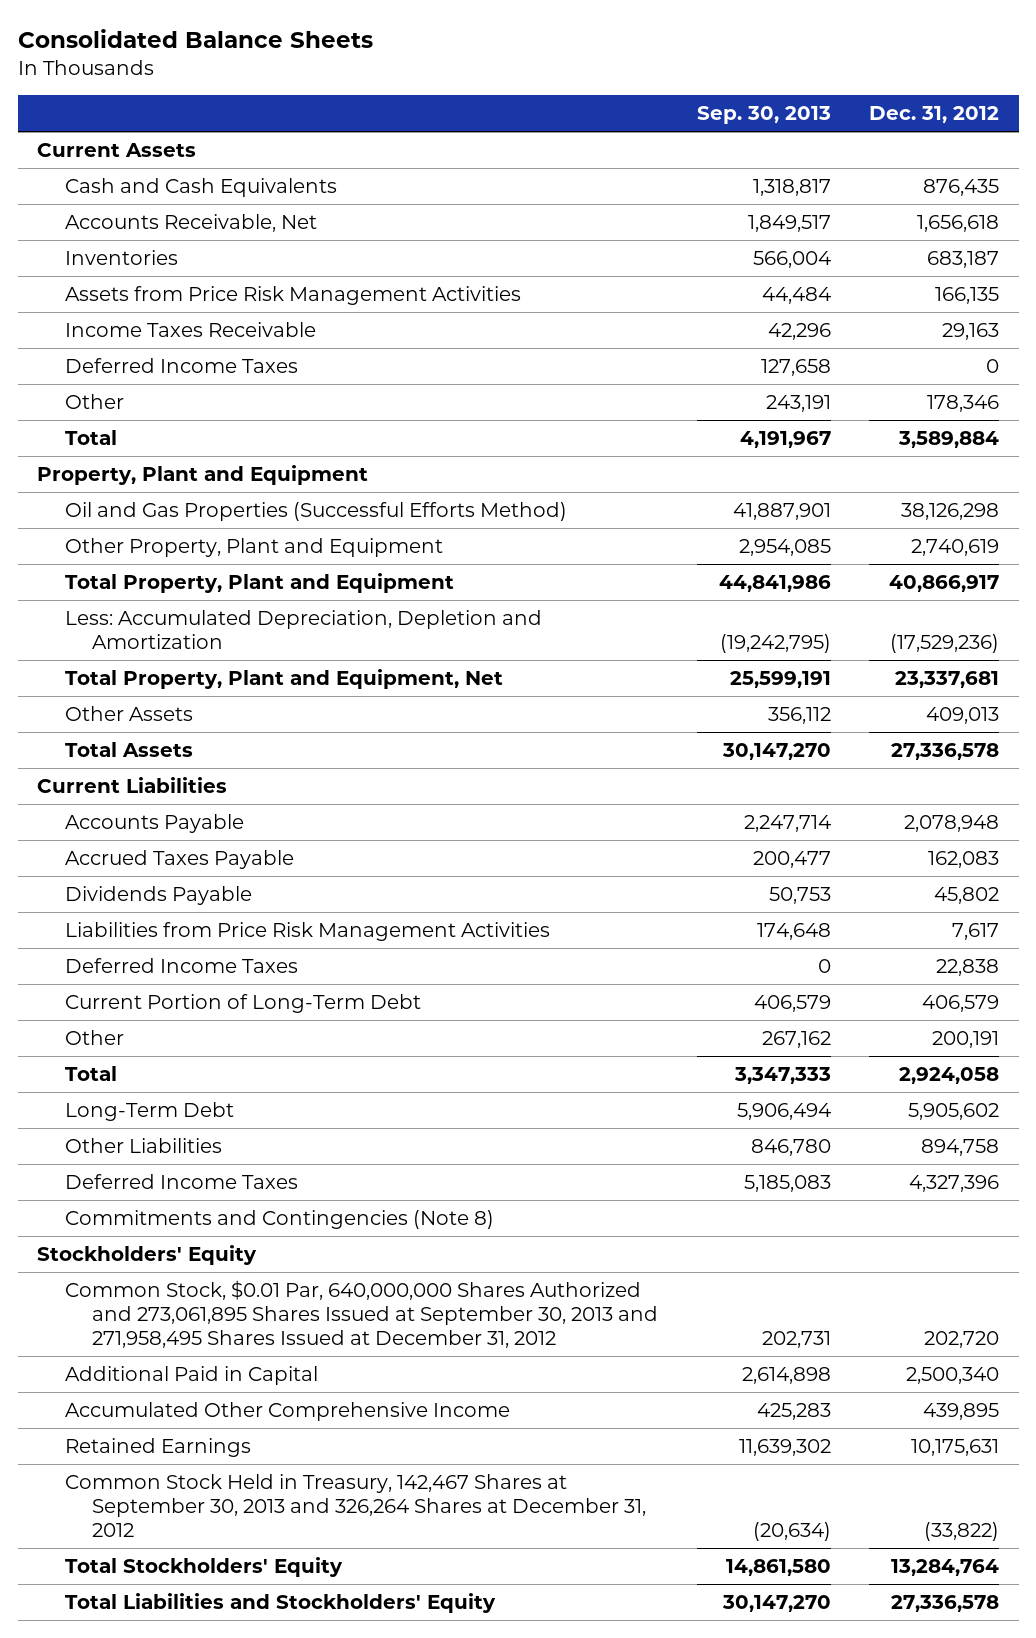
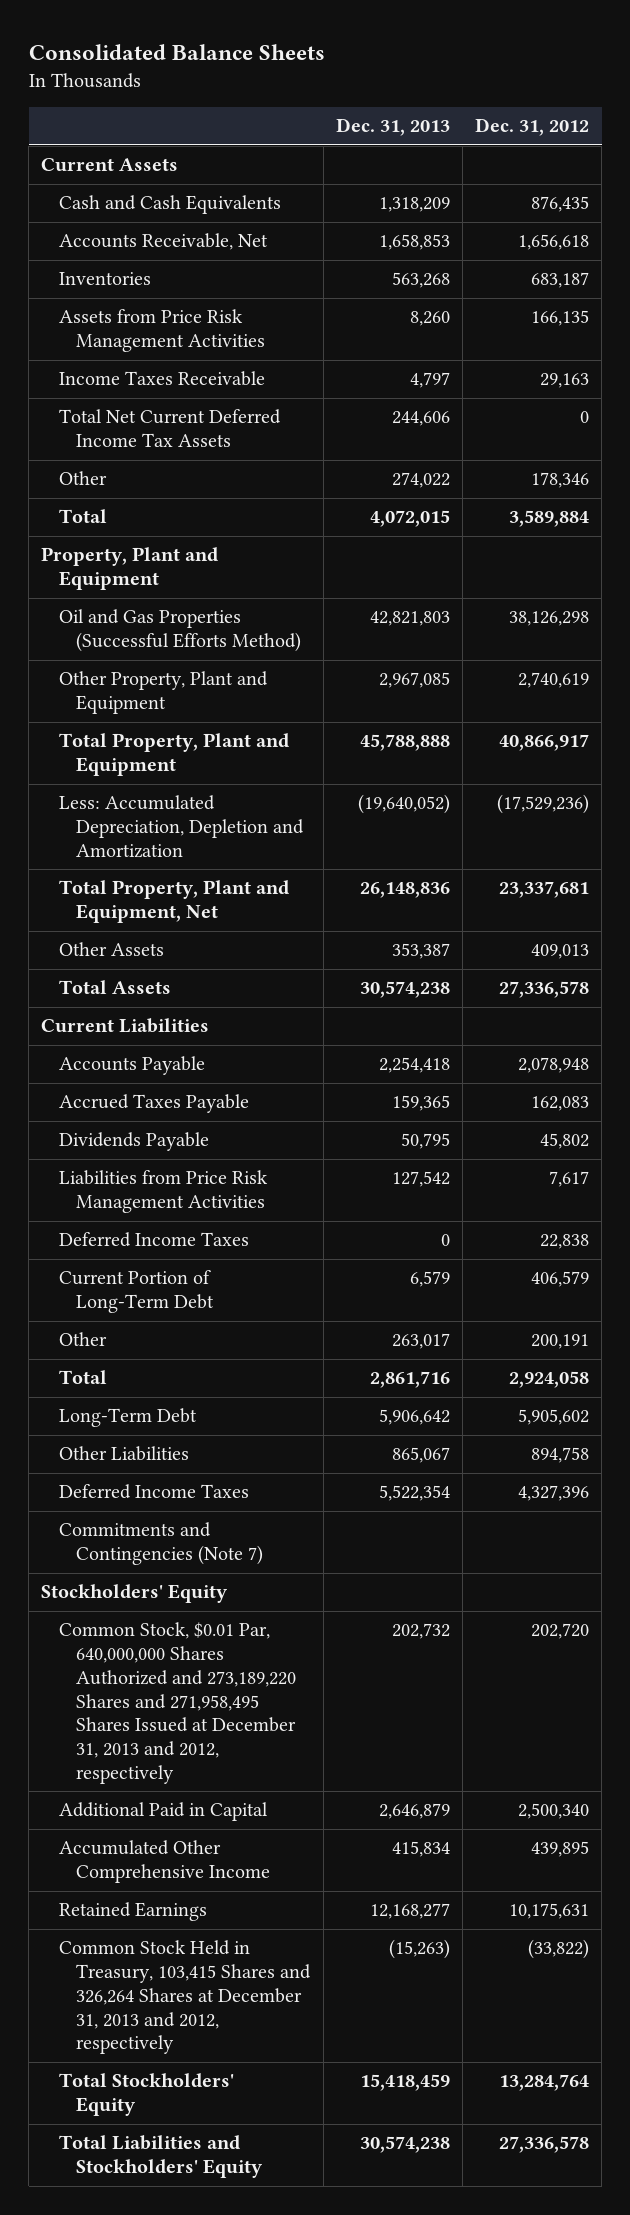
[696,106,831,125] Sep. 30, 2013 -> none
none -> [335,118,450,137] Dec. 31, 2013
[64,357,298,373] Deferred Income Taxes -> [58,409,281,448] Total Net Current Deferred Income Tax Assets
[64,1209,494,1229] Commitments and Contingencies (Note 8) -> [58,1522,264,1566] Commitments and Contingencies (Note 7)
[64,1279,659,1348] Common Stock, $0.01 Par, 640,000,000 Shares Authorized and 273,061,895 Shares Issued at September 30, 2013 and 271,958,495 Shares Issued at December 31, 2012 -> [58,1622,297,1784] Common Stock, $0.01 Par, 640,000,000 Shares Authorized and 273,189,220 Shares and 271,958,495 Shares Issued at December 31, 2013 and 2012, respectively
[64,1473,647,1537] Common Stock Held in Treasury, 142,467 Shares at September 30, 2013 and 326,264 Shares at December 31, 2012 -> [58,1940,312,2055] Common Stock Held in Treasury, 103,415 Shares and 326,264 Shares at December 31, 2013 and 2012, respectively

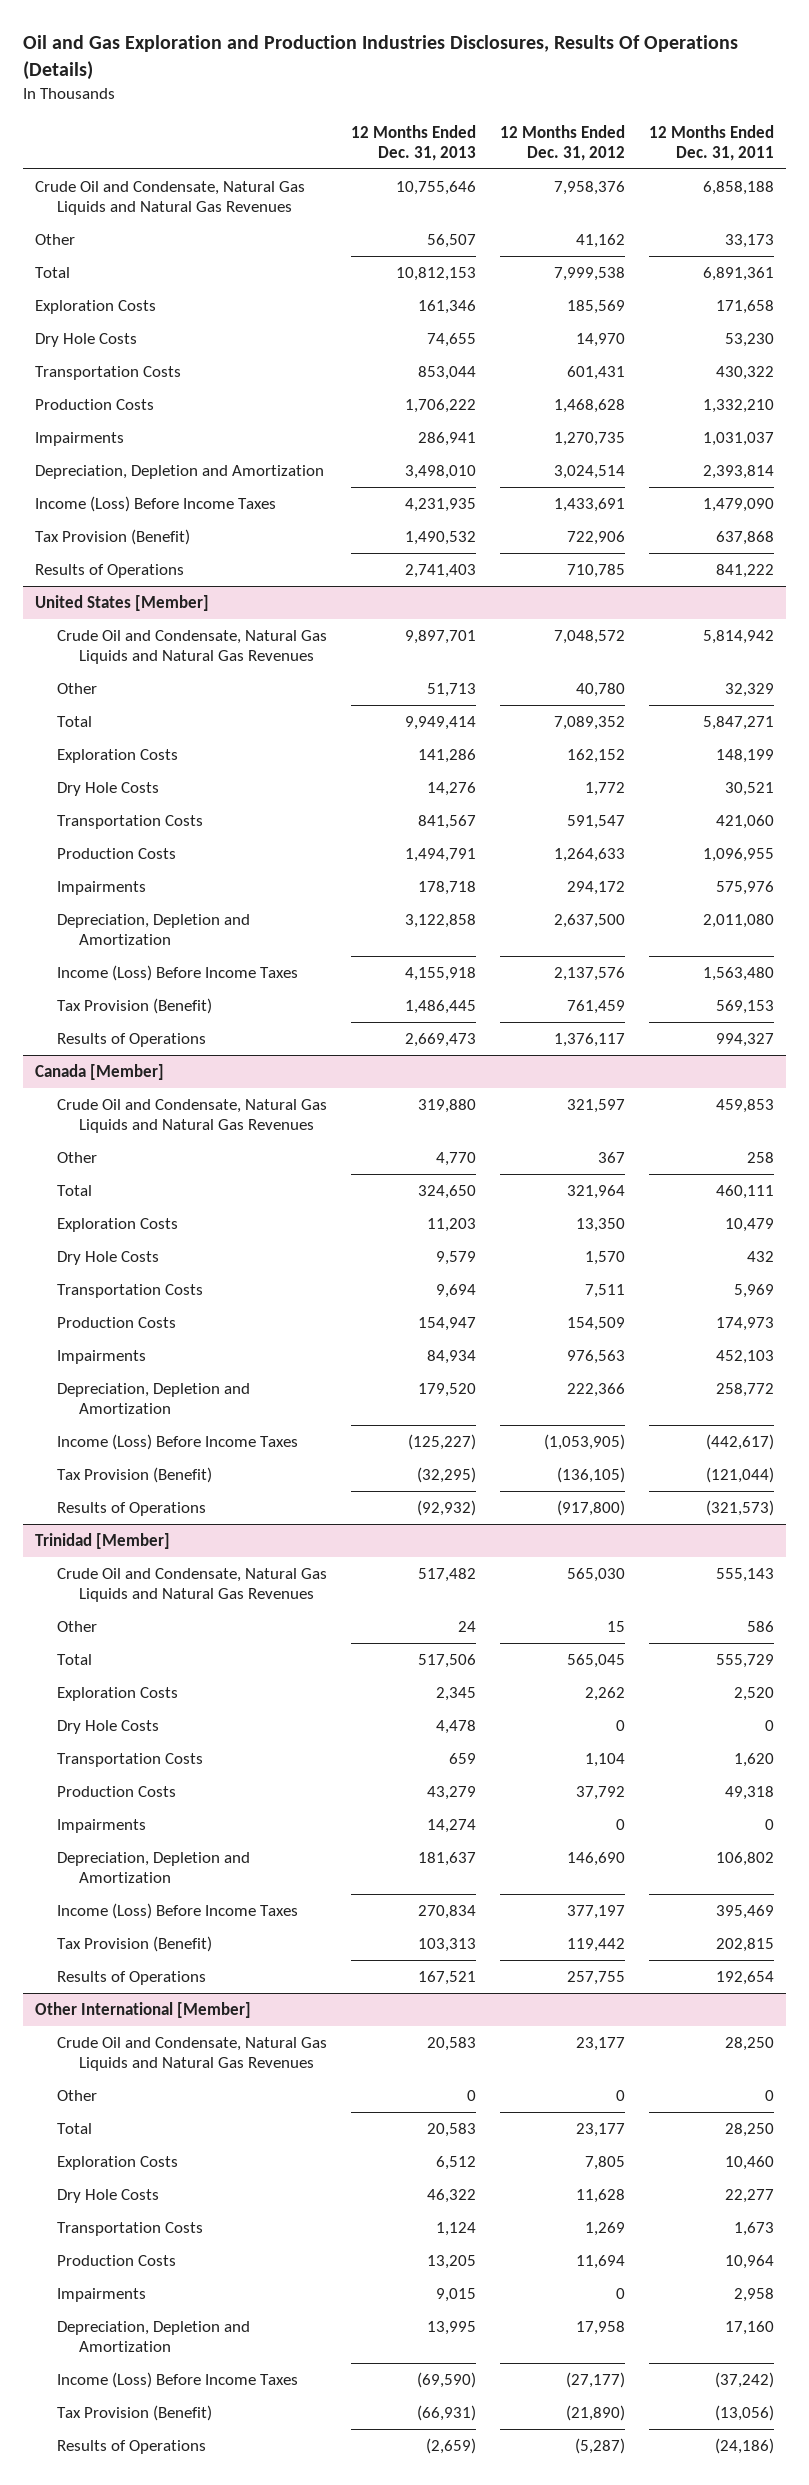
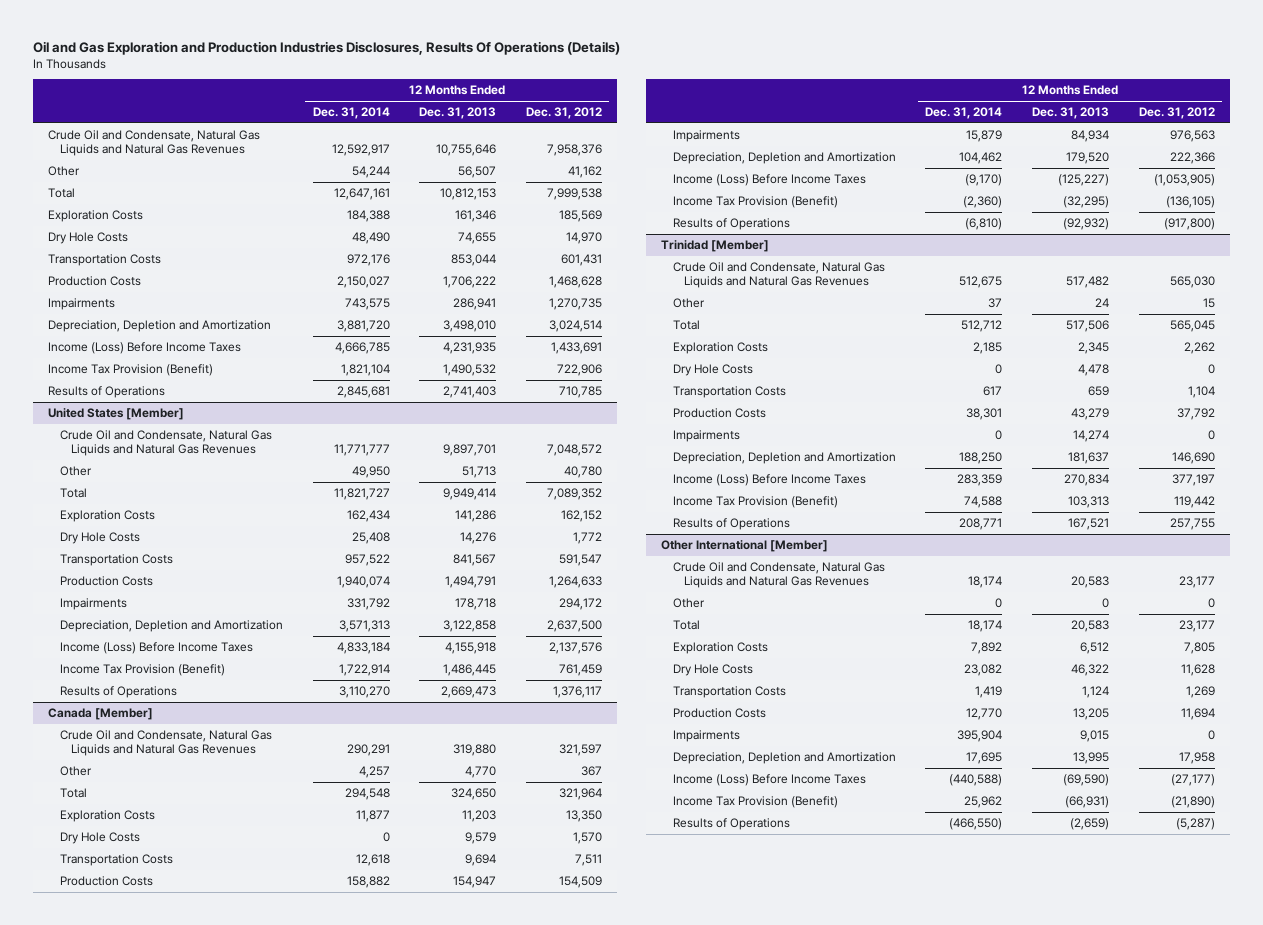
[648,125,774,162] 12 Months Ended Dec. 31, 2011 -> none
none -> [312,107,390,120] Dec. 31, 2014
[34,528,190,545] Tax Provision (Benefit) -> [48,363,214,376] Income Tax Provision (Benefit)
[56,997,212,1014] Tax Provision (Benefit) -> [59,663,225,676] Income Tax Provision (Benefit)
[56,1466,212,1483] Tax Provision (Benefit) -> [672,195,838,208] Income Tax Provision (Benefit)
[56,1935,212,1952] Tax Provision (Benefit) -> [672,495,838,508] Income Tax Provision (Benefit)
[56,2404,212,2421] Tax Provision (Benefit) -> [672,795,838,808] Income Tax Provision (Benefit)

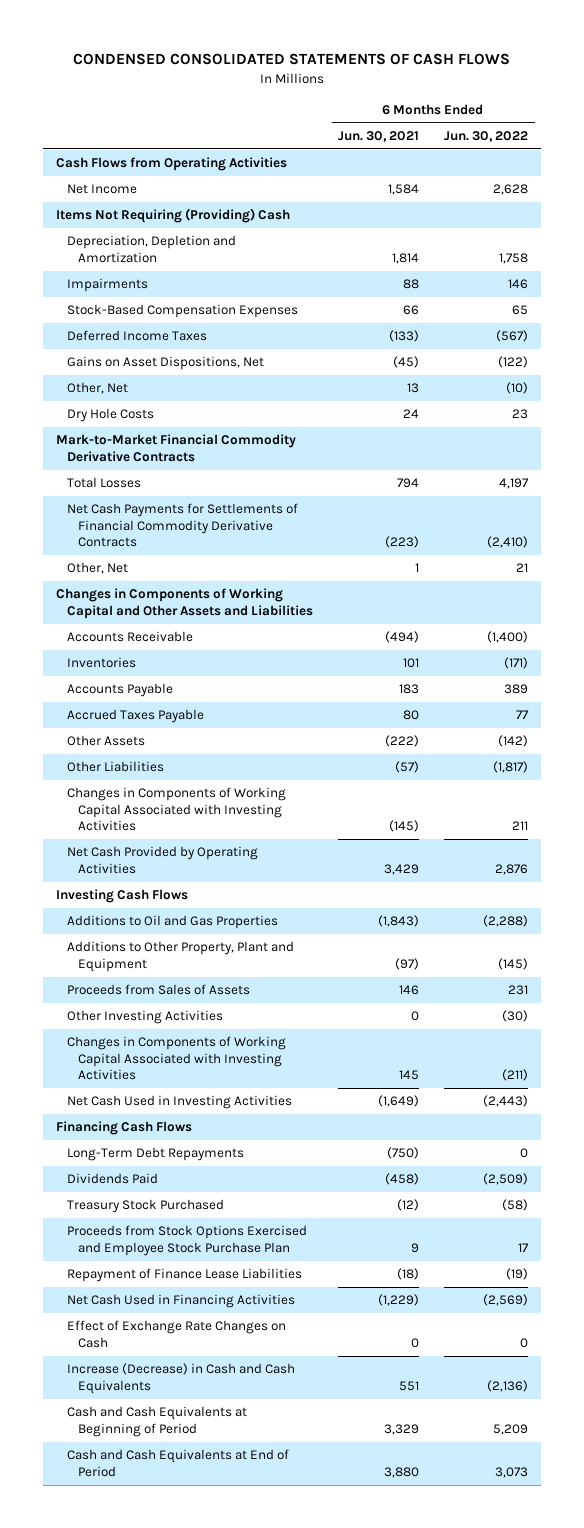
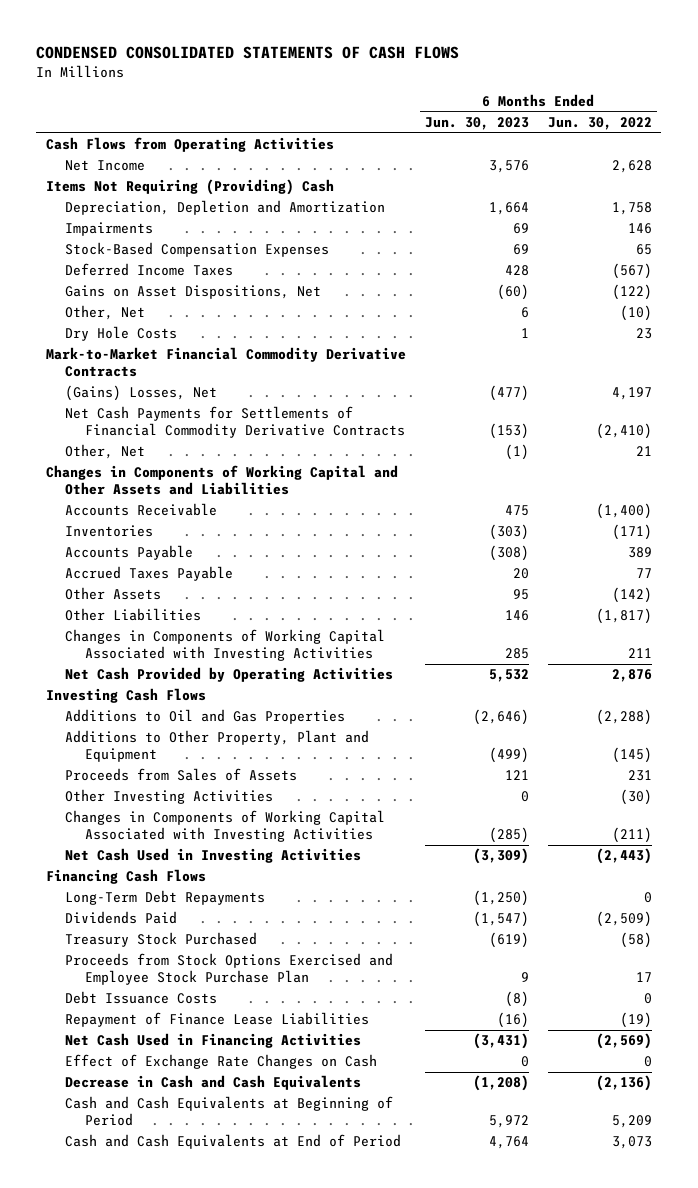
[338,131,420,143] Jun. 30, 2021 -> none
none -> [424,117,529,131] Jun. 30, 2023
[66,477,141,489] Total Losses -> [65,385,218,402] (Gains) Losses, Net
none -> [65,991,218,1005] Debt Issuance Costs
[66,1363,295,1394] Increase (Decrease) in Cash and Cash Equivalents -> [65,1075,362,1091] Decrease in Cash and Cash Equivalents

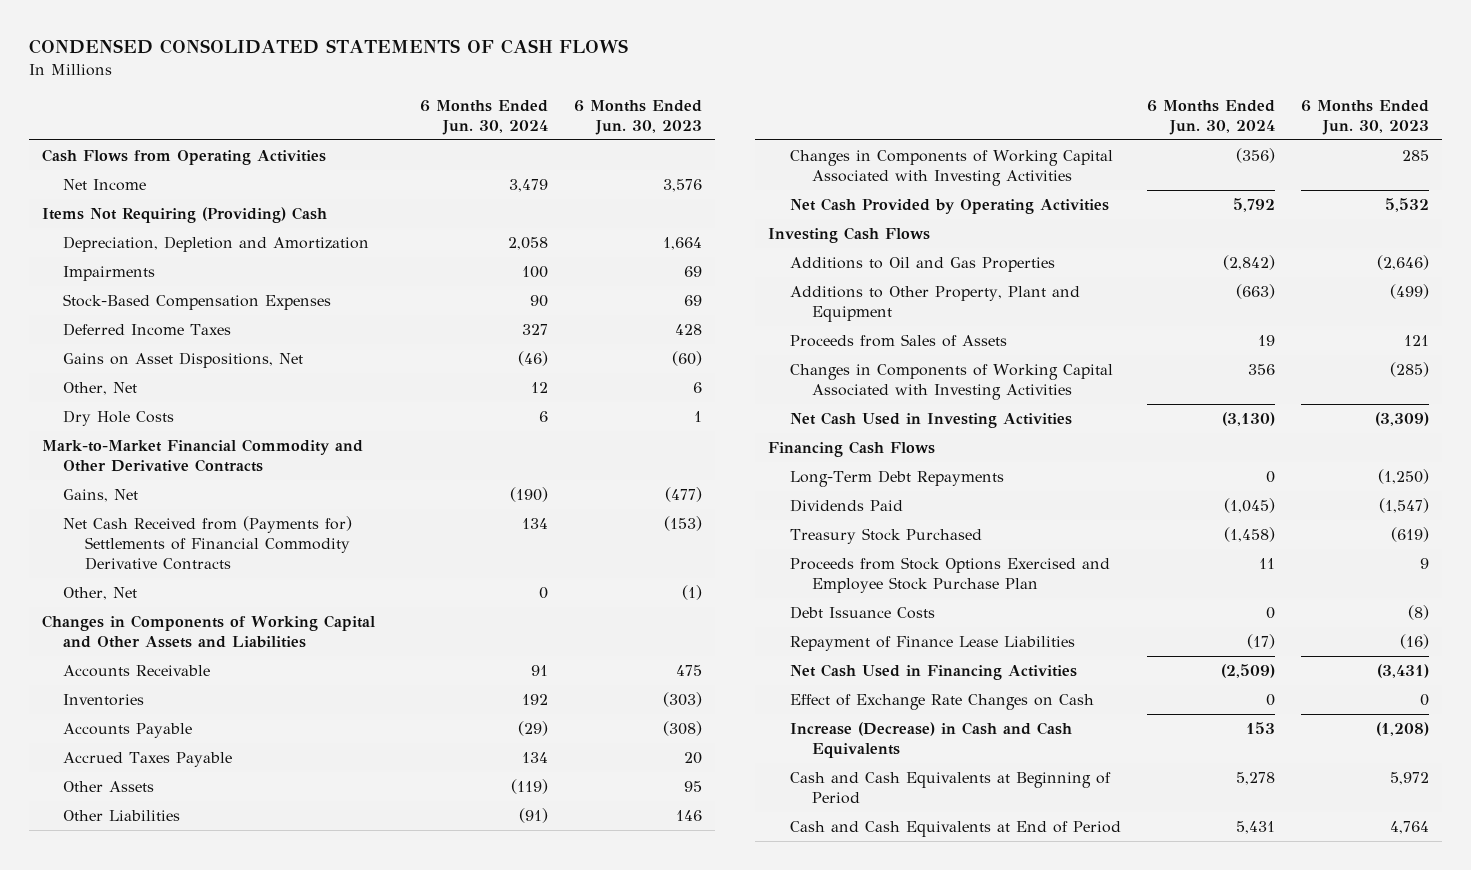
[547,117,652,131] Jun. 30, 2022 -> none
none -> [420,99,549,135] 6 Months Ended Jun. 30, 2024
[45,347,406,378] Mark-to-Market Financial Commodity Derivative Contracts -> [41,438,363,473] Mark-to-Market Financial Commodity and Other Derivative Contracts
[65,385,218,402] (Gains) Losses, Net -> [63,488,139,502] Gains, Net
[65,406,406,439] Net Cash Payments for Settlements of Financial Commodity Derivative Contracts -> [63,515,353,571] Net Cash Received from (Payments for) Settlements of Financial Commodity Derivative Contracts
[65,789,274,805] Other Investing Activities -> none
[65,1075,362,1091] Decrease in Cash and Cash Equivalents -> [790,721,1073,759] Increase (Decrease) in Cash and Cash Equivalents

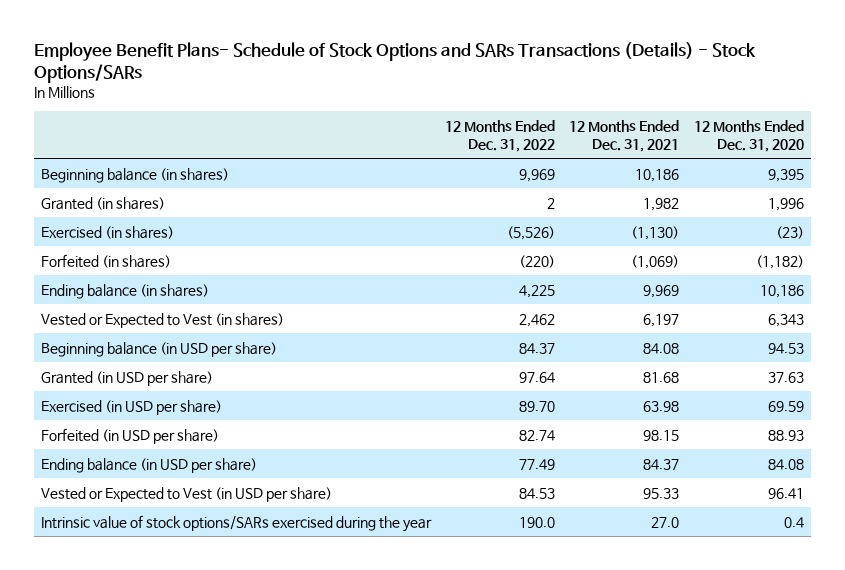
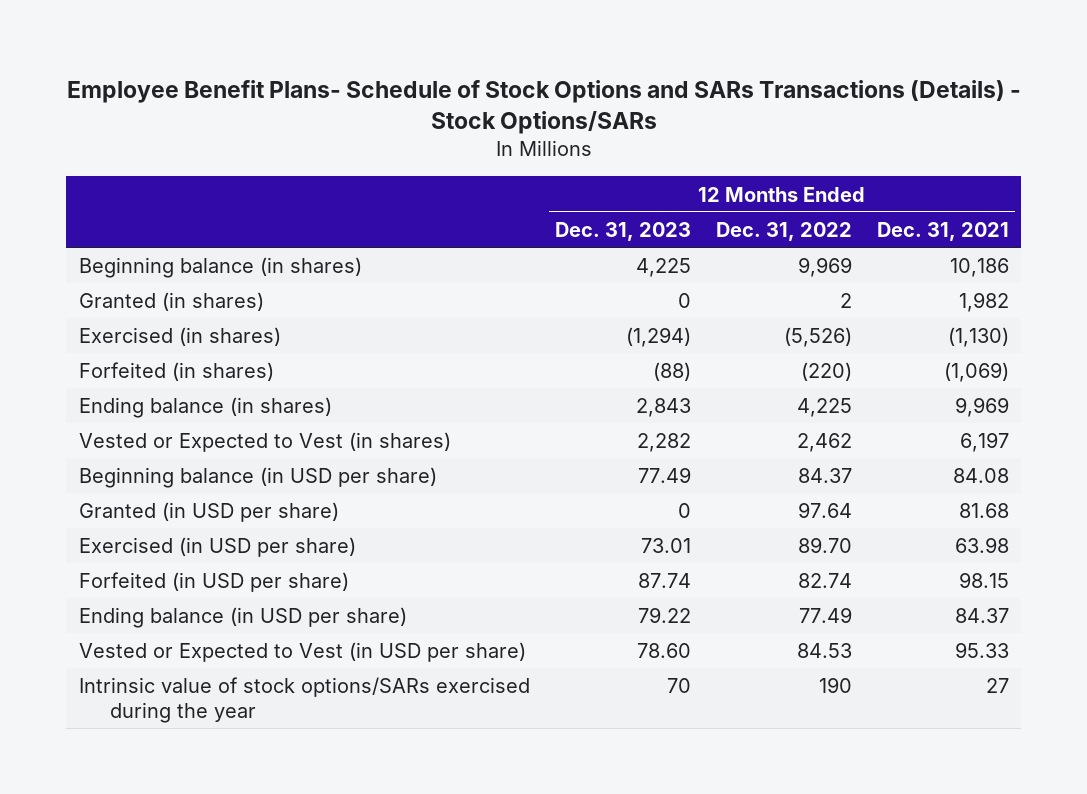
[693,119,804,152] 12 Months Ended Dec. 31, 2020 -> none
none -> [554,221,691,241] Dec. 31, 2023
[519,516,556,528] 190.0 -> [818,677,852,694] 190
[651,516,680,528] 27.0 -> [985,678,1009,694] 27

